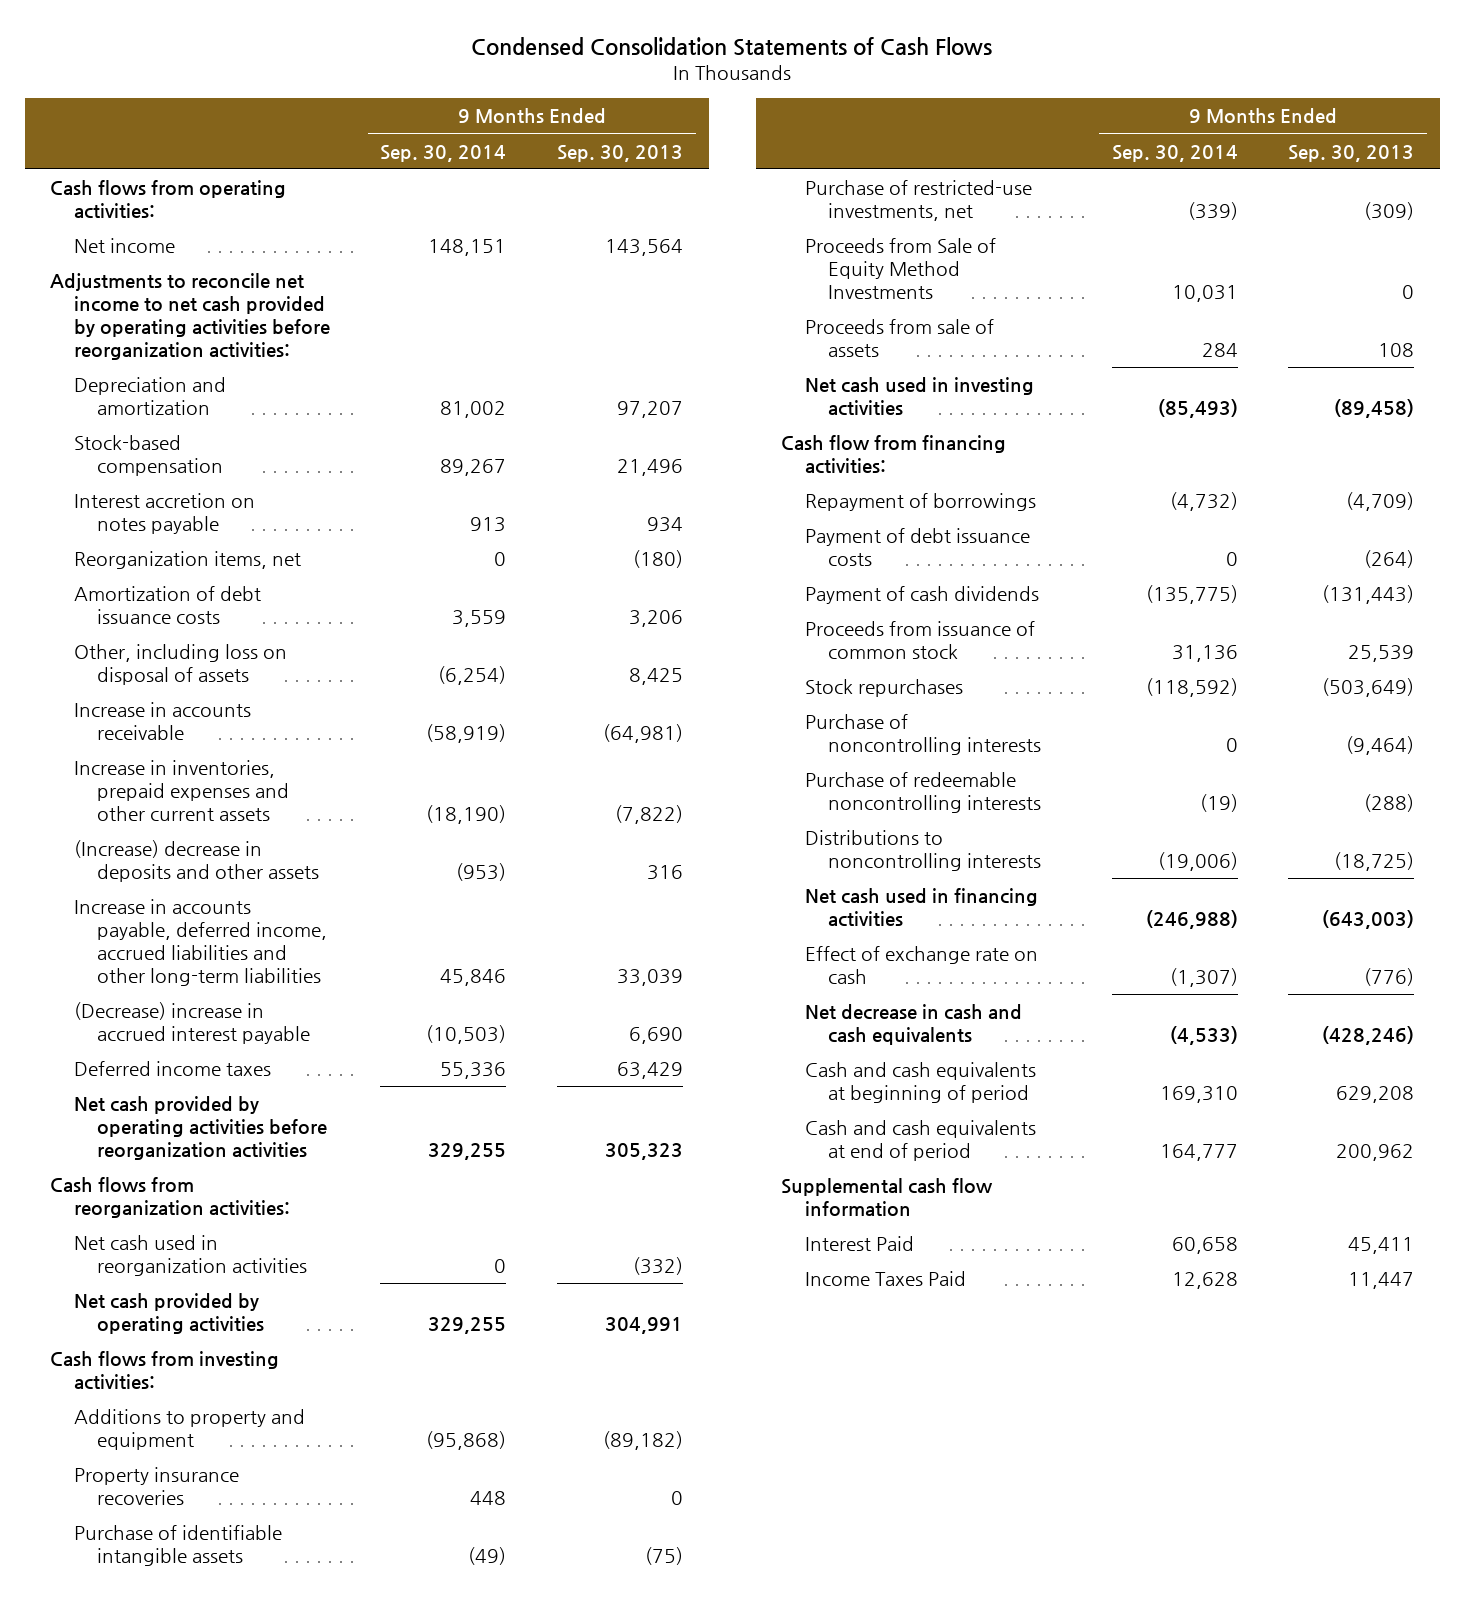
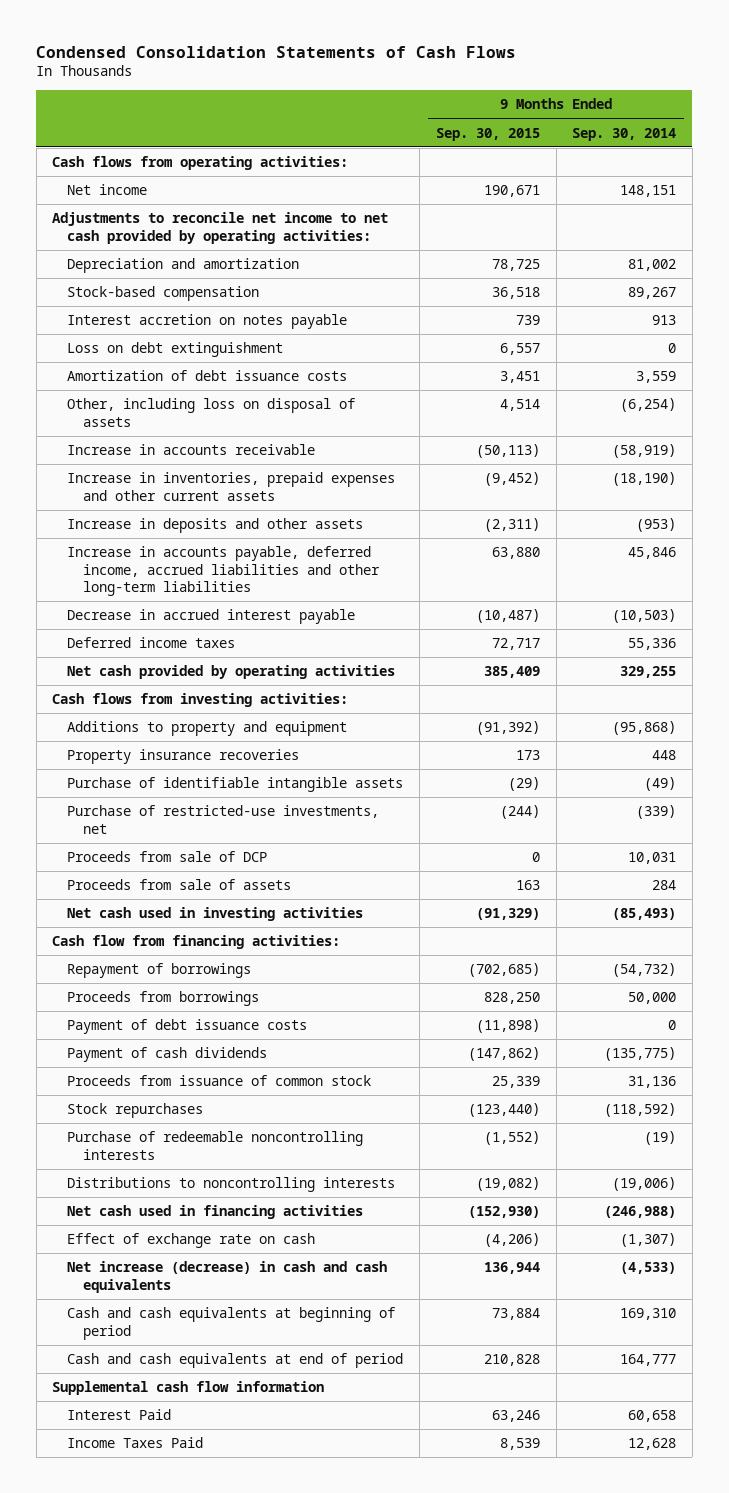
[557,144,684,162] Sep. 30, 2013 -> none
none -> [435,127,540,141] Sep. 30, 2015
[50,273,330,361] Adjustments to reconcile net income to net cash provided by operating activities before reorganization activities: -> [52,212,389,244] Adjustments to reconcile net income to net cash provided by operating activities:
[73,551,301,570] Reorganization items, net -> none
none -> [67,342,284,358] Loss on debt extinguishment
[73,840,319,883] (Increase) decrease in deposits and other assets -> [67,518,364,534] Increase in deposits and other assets
[73,1002,310,1045] (Decrease) increase in accrued interest payable -> [67,609,356,625] Decrease in accrued interest payable
[73,1096,327,1161] Net cash provided by operating activities before reorganization activities -> none
[50,1177,290,1219] Cash flows from reorganization activities: -> none
[73,1235,307,1277] Net cash used in reorganization activities -> none
[804,238,996,300] Proceeds from Sale of Equity Method Investments -> [67,851,268,863] Proceeds from sale of DCP
[1169,492,1238,512] (4,732) -> [612,963,677,978] (54,732)
none -> [67,991,260,1007] Proceeds from borrowings
[804,714,1041,756] Purchase of noncontrolling interests -> none
[804,1004,1022,1046] Net decrease in cash and cash equivalents -> [67,1261,388,1293] Net increase (decrease) in cash and cash equivalents

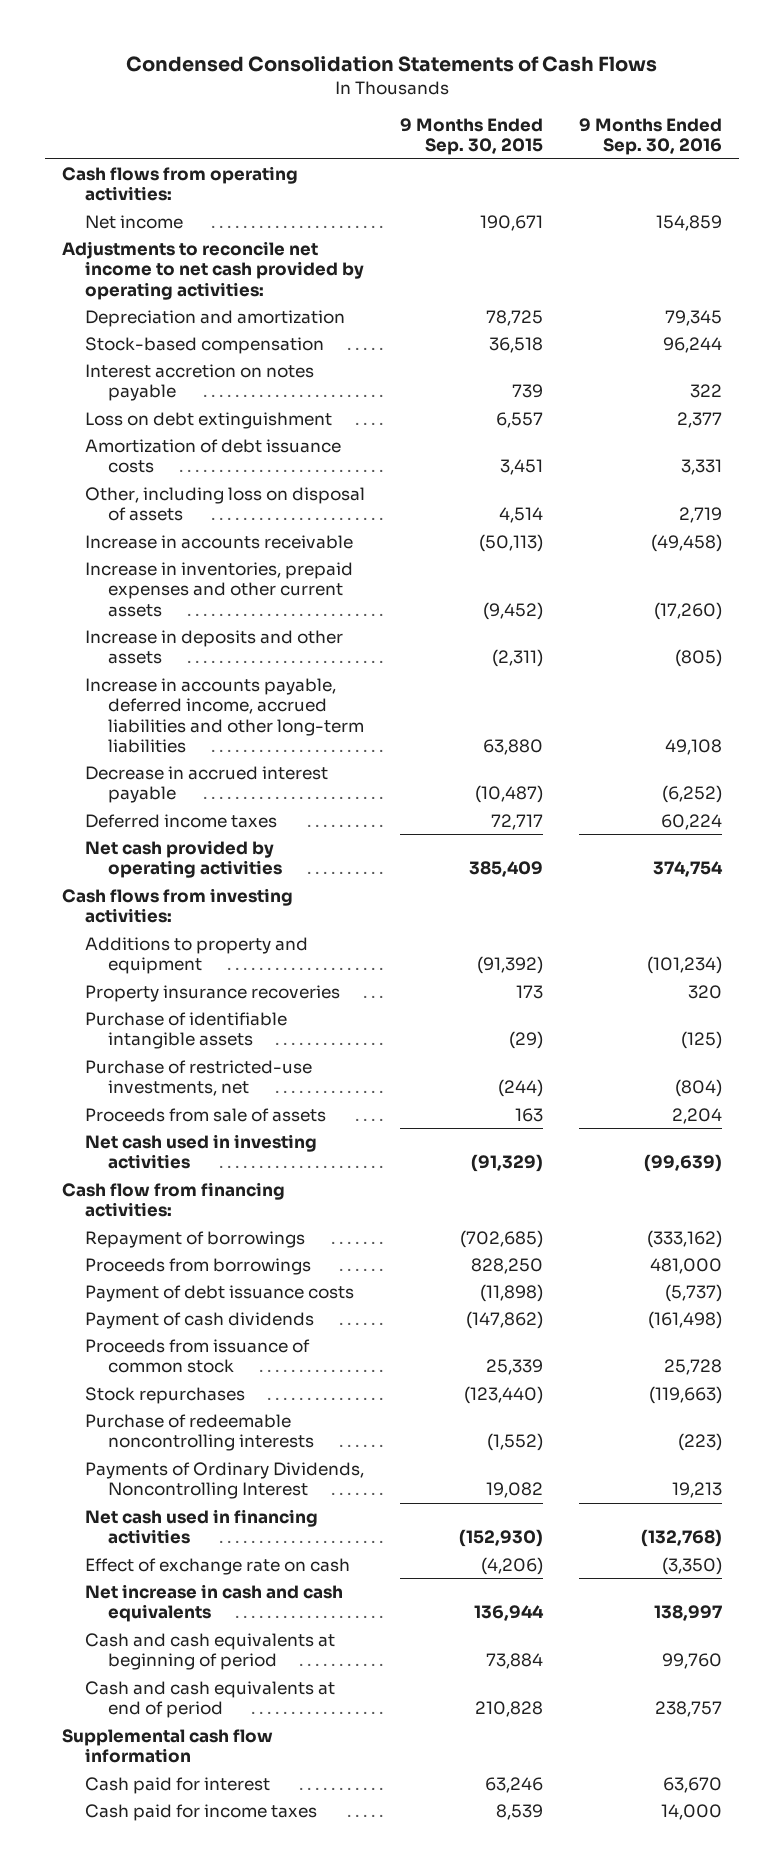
[572,127,677,141] Sep. 30, 2014 -> none
none -> [578,118,722,156] 9 Months Ended Sep. 30, 2016
[67,851,268,863] Proceeds from sale of DCP -> none
[67,1177,396,1193] Distributions to noncontrolling interests -> [85,1461,365,1500] Payments of Ordinary Dividends, Noncontrolling Interest
[475,1177,540,1192] (19,082) -> [486,1482,544,1499] 19,082
[67,1261,388,1293] Net increase (decrease) in cash and cash equivalents -> [85,1583,344,1623] Net increase in cash and cash equivalents
[67,1409,172,1421] Interest Paid -> [85,1776,271,1794] Cash paid for interest
[67,1437,204,1449] Income Taxes Paid -> [85,1803,318,1821] Cash paid for income taxes

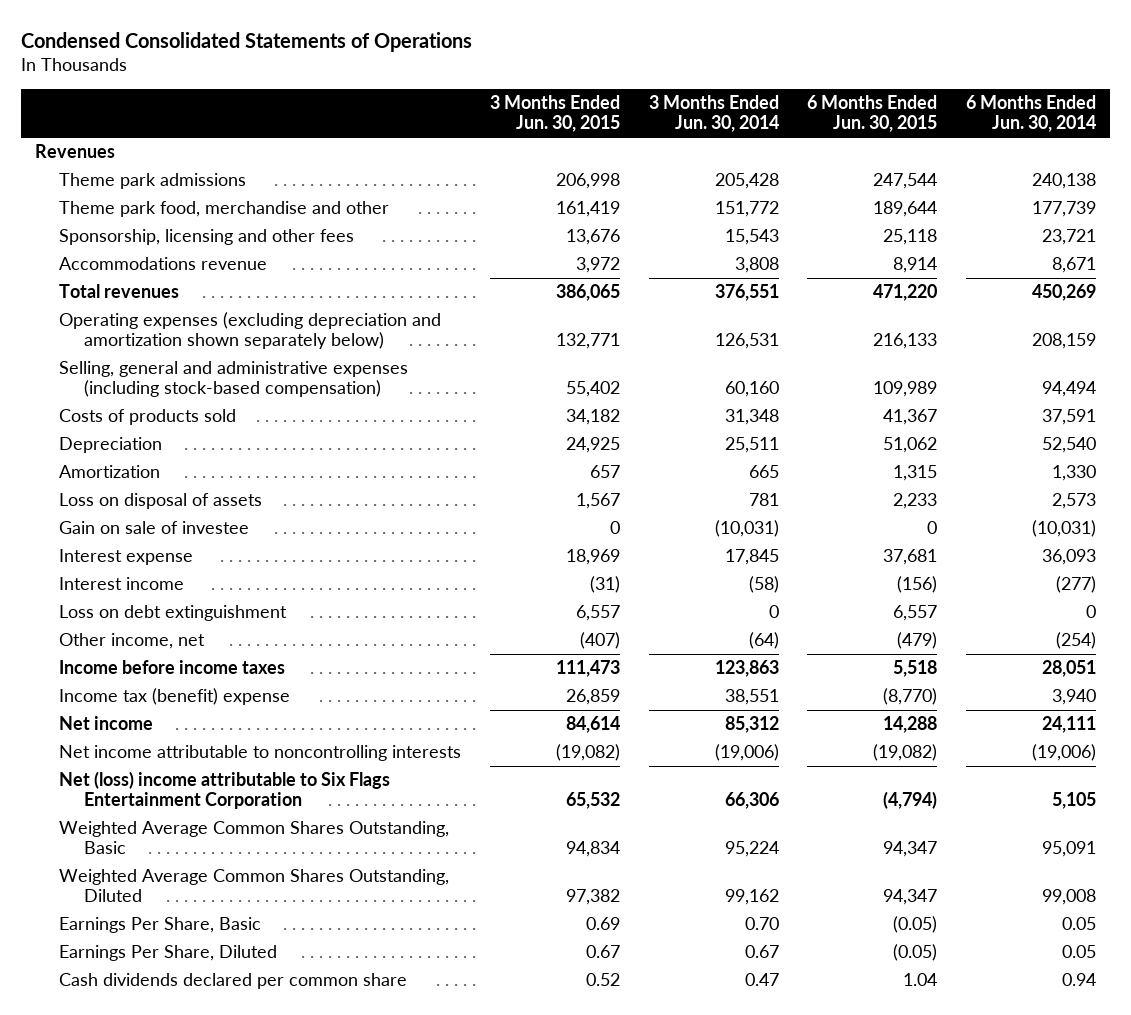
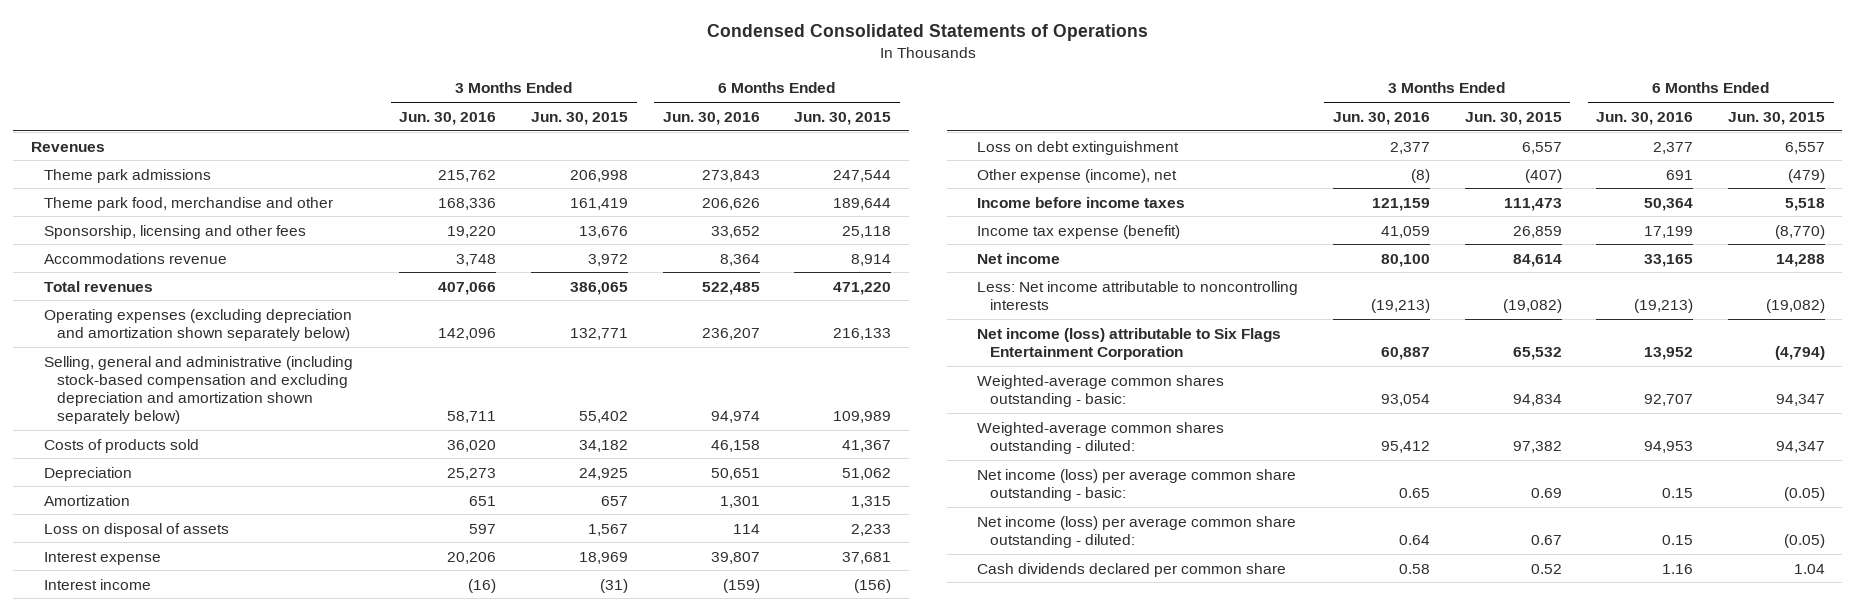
[648,95,779,133] 3 Months Ended Jun. 30, 2014 -> none
[965,95,1096,133] 6 Months Ended Jun. 30, 2014 -> none
none -> [399,111,497,125] Jun. 30, 2016
none -> [662,111,760,125] Jun. 30, 2016
[59,361,409,398] Selling, general and administrative expenses (including stock-based compensation) -> [43,355,353,424] Selling, general and administrative (including stock-based compensation and excluding depreciation and amortization shown separately below)
[59,521,250,535] Gain on sale of investee -> none
[59,633,206,650] Other income, net -> [977,168,1178,183] Other expense (income), net
[59,688,291,706] Income tax (benefit) expense -> [977,224,1181,239] Income tax expense (benefit)
[59,745,462,762] Net income attributable to noncontrolling interests -> [977,280,1299,310] Less: Net income attributable to noncontrolling interests
[59,771,391,810] Net (loss) income attributable to Six Flags Entertainment Corporation -> [977,327,1282,360] Net income (loss) attributable to Six Flags Entertainment Corporation
[59,821,450,855] Weighted Average Common Shares Outstanding, Basic -> [977,374,1225,407] Weighted-average common shares outstanding - basic:
[59,869,450,903] Weighted Average Common Shares Outstanding, Diluted -> [977,421,1225,454] Weighted-average common shares outstanding - diluted:
[59,917,262,934] Earnings Per Share, Basic -> [977,468,1297,501] Net income (loss) per average common share outstanding - basic:
[59,945,278,962] Earnings Per Share, Diluted -> [977,515,1297,548] Net income (loss) per average common share outstanding - diluted:

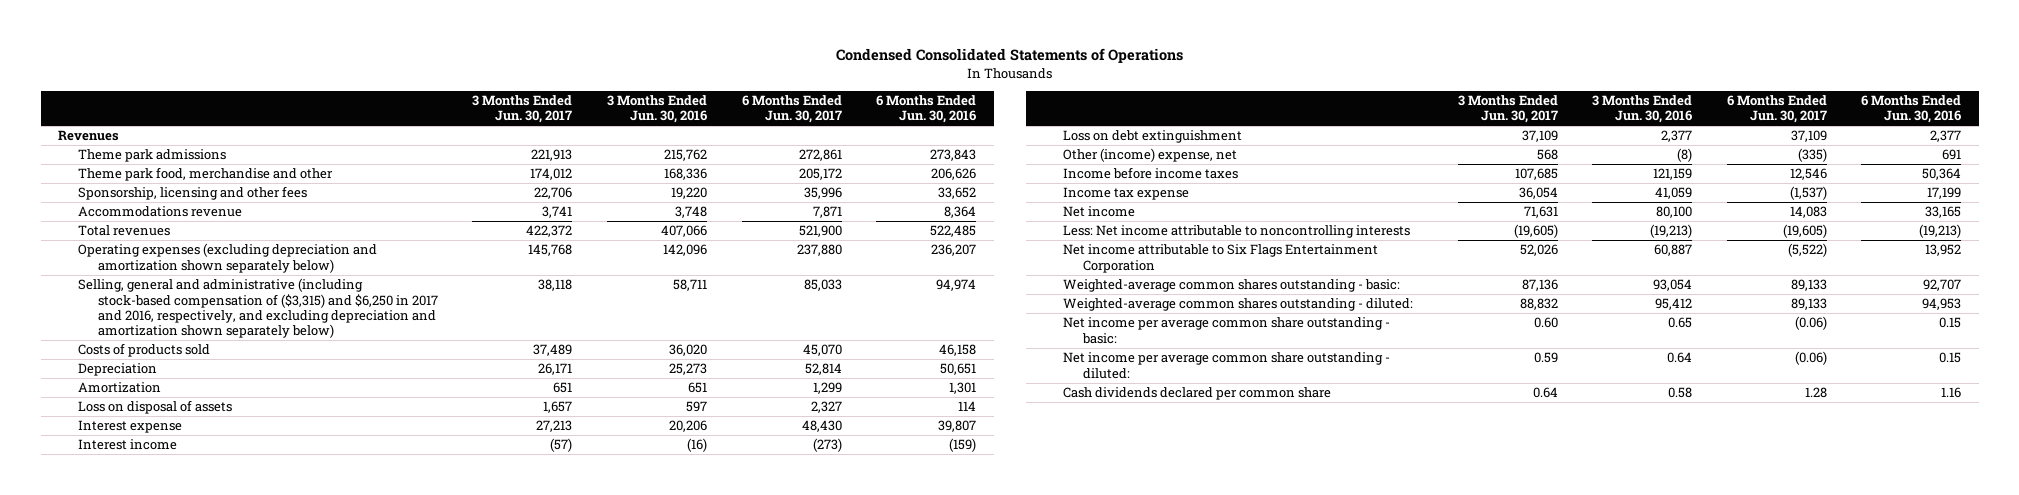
[530,111,628,125] Jun. 30, 2015 -> none
[794,111,892,125] Jun. 30, 2015 -> none
none -> [472,94,573,124] 3 Months Ended Jun. 30, 2017
none -> [741,94,842,124] 6 Months Ended Jun. 30, 2017
[43,355,353,424] Selling, general and administrative (including stock-based compensation and excluding depreciation and amortization shown separately below) -> [77,278,438,339] Selling, general and administrative (including stock-based compensation of ($3,315) and $6,250 in 2017 and 2016, respectively, and excluding depreciation and amortization shown separately below)
[977,168,1178,183] Other expense (income), net -> [1062,148,1237,163] Other (income) expense, net
[977,224,1181,239] Income tax expense (benefit) -> [1062,187,1189,201] Income tax expense
[977,327,1282,360] Net income (loss) attributable to Six Flags Entertainment Corporation -> [1062,244,1378,273] Net income attributable to Six Flags Entertainment Corporation
[977,468,1297,501] Net income (loss) per average common share outstanding - basic: -> [1062,317,1390,344] Net income per average common share outstanding - basic:
[977,515,1297,548] Net income (loss) per average common share outstanding - diluted: -> [1062,352,1390,379] Net income per average common share outstanding - diluted:

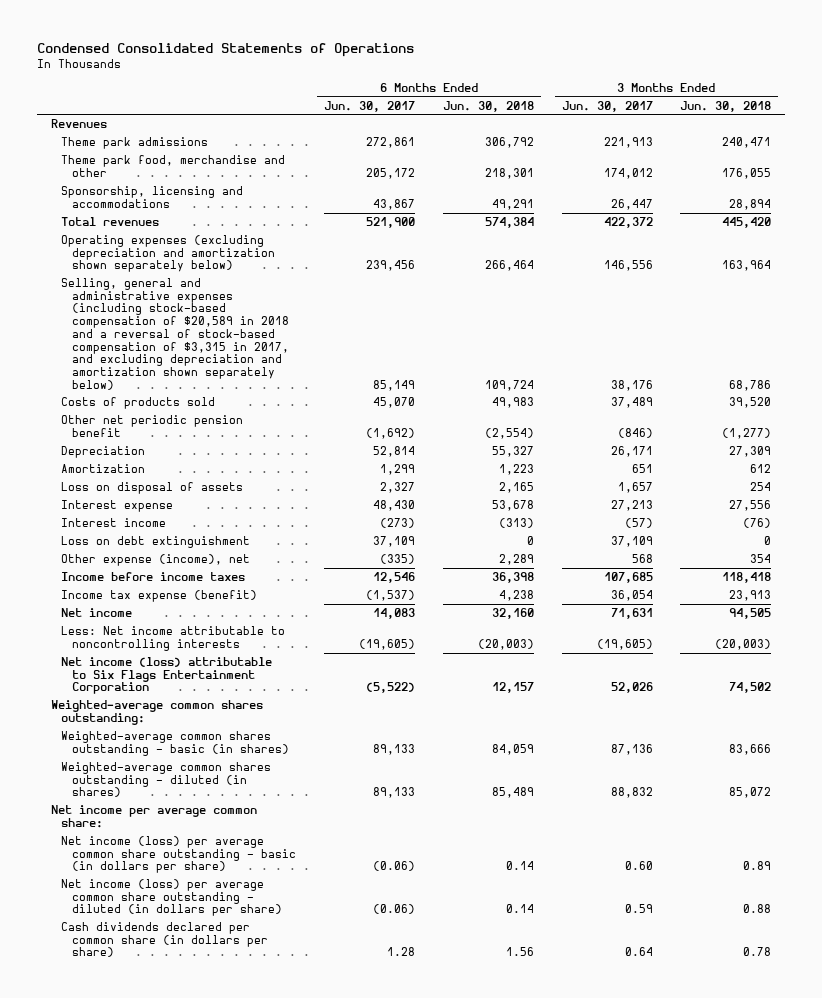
[607,94,708,124] 3 Months Ended Jun. 30, 2016 -> none
[876,94,977,124] 6 Months Ended Jun. 30, 2016 -> none
none -> [442,100,534,112] Jun. 30, 2018
none -> [680,100,772,112] Jun. 30, 2018
[77,206,242,218] Accommodations revenue -> none
[77,186,307,201] Sponsorship, licensing and other fees -> [61,186,244,208] Sponsorship, licensing and accommodations
[534,187,573,200] 22,706 -> [610,198,653,210] 26,447
[803,187,842,200] 35,996 -> [372,198,415,210] 43,867
[528,244,573,257] 145,768 -> [603,260,653,272] 146,556
[796,244,842,257] 237,880 -> [365,260,415,272] 239,456
[77,278,438,339] Selling, general and administrative (including stock-based compensation of ($3,315) and $6,250 in 2017 and 2016, respectively, and excluding depreciation and amortization shown separately below) -> [61,278,290,390] Selling, general and administrative expenses (including stock-based compensation of $20,589 in 2018 and a reversal of stock-based compensation of $3,315 in 2017, and excluding depreciation and amortization shown separately below)
[538,279,573,292] 38,118 -> [610,379,653,391] 38,176
[803,279,842,292] 85,033 -> [372,379,415,391] 85,149
none -> [61,415,244,437] Other net periodic pension benefit
[1062,148,1237,163] Other (income) expense, net -> [61,554,251,567] Other expense (income), net
[1062,187,1189,201] Income tax expense -> [61,590,258,603] Income tax expense (benefit)
[1062,244,1378,273] Net income attributable to Six Flags Entertainment Corporation -> [61,657,273,695] Net income (loss) attributable to Six Flags Entertainment Corporation
none -> [50,700,263,725] Weighted-average common shares outstanding:
[1062,279,1400,293] Weighted-average common shares outstanding - basic: -> [61,731,290,756] Weighted-average common shares outstanding - basic (in shares)
[1062,298,1413,312] Weighted-average common shares outstanding - diluted: -> [61,762,272,798] Weighted-average common shares outstanding - diluted (in shares)
none -> [50,805,257,828] Net income per average common share:
[1062,317,1390,344] Net income per average common share outstanding - basic: -> [61,836,297,874] Net income (loss) per average common share outstanding - basic (in dollars per share)
[1062,352,1390,379] Net income per average common share outstanding - diluted: -> [61,879,283,917] Net income (loss) per average common share outstanding - diluted (in dollars per share)
[1062,387,1331,401] Cash dividends declared per common share -> [61,922,269,958] Cash dividends declared per common share (in dollars per share)

